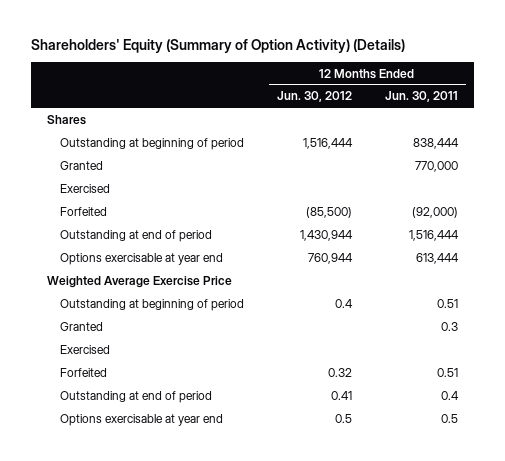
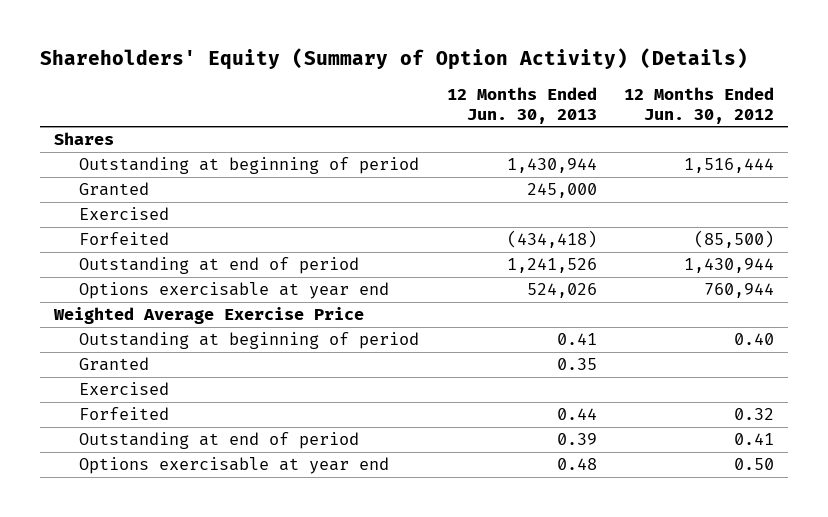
[384,91,458,103] Jun. 30, 2011 -> none
none -> [446,86,597,124] 12 Months Ended Jun. 30, 2013
[334,298,353,308] 0.4 -> [734,333,775,346] 0.40
[334,413,352,423] 0.5 -> [734,458,775,471] 0.50

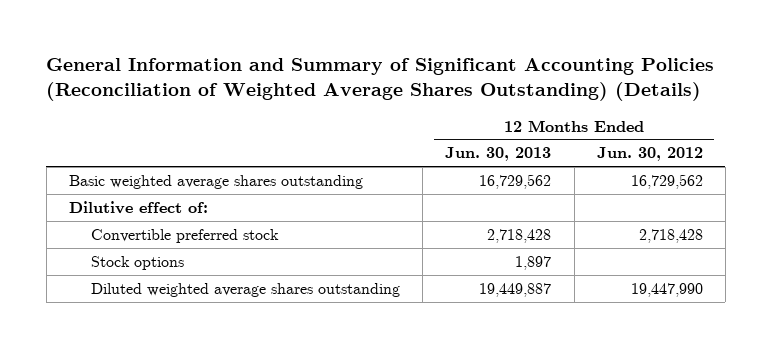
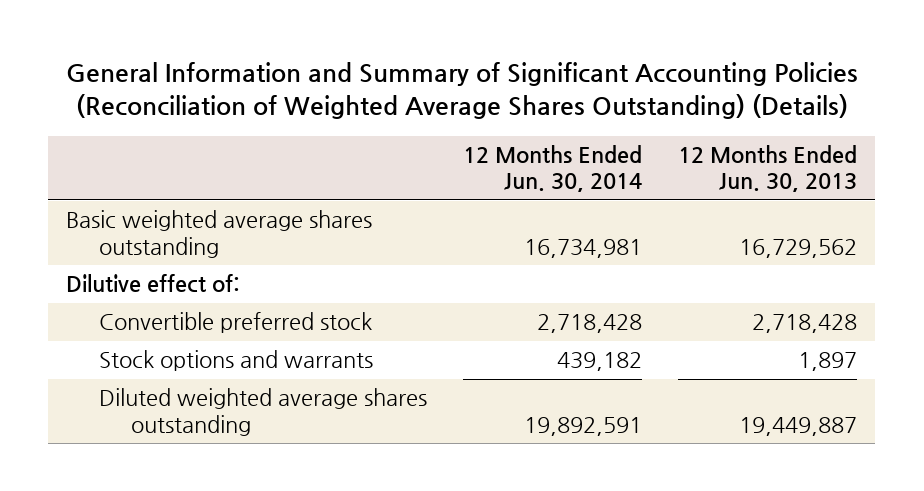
[596,147,703,162] Jun. 30, 2012 -> none
none -> [462,144,642,193] 12 Months Ended Jun. 30, 2014
[91,255,185,270] Stock options -> [98,350,373,372] Stock options and warrants

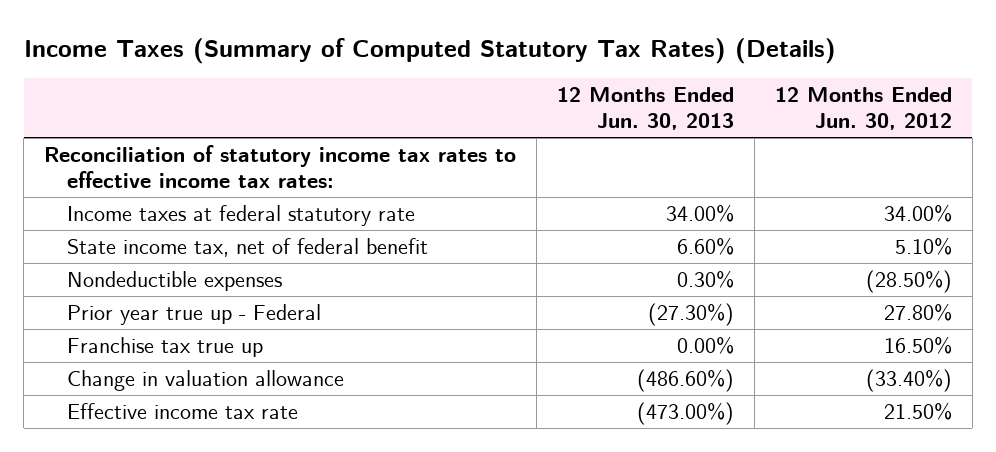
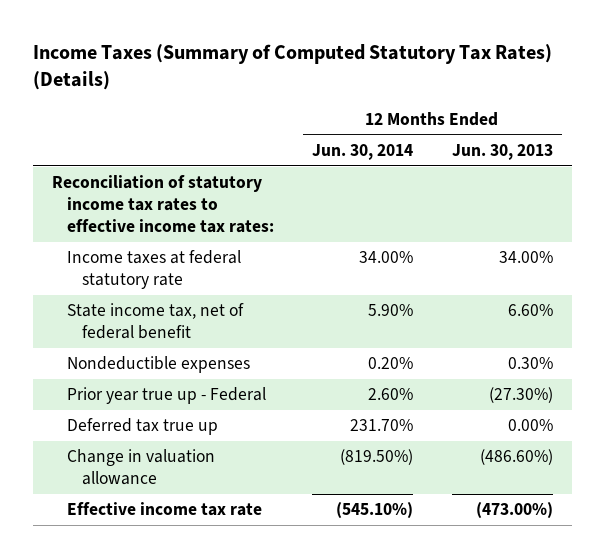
[774,86,952,131] 12 Months Ended Jun. 30, 2012 -> none
none -> [312,144,414,161] Jun. 30, 2014
[66,336,263,357] Franchise tax true up -> [66,418,218,436] Deferred tax true up

